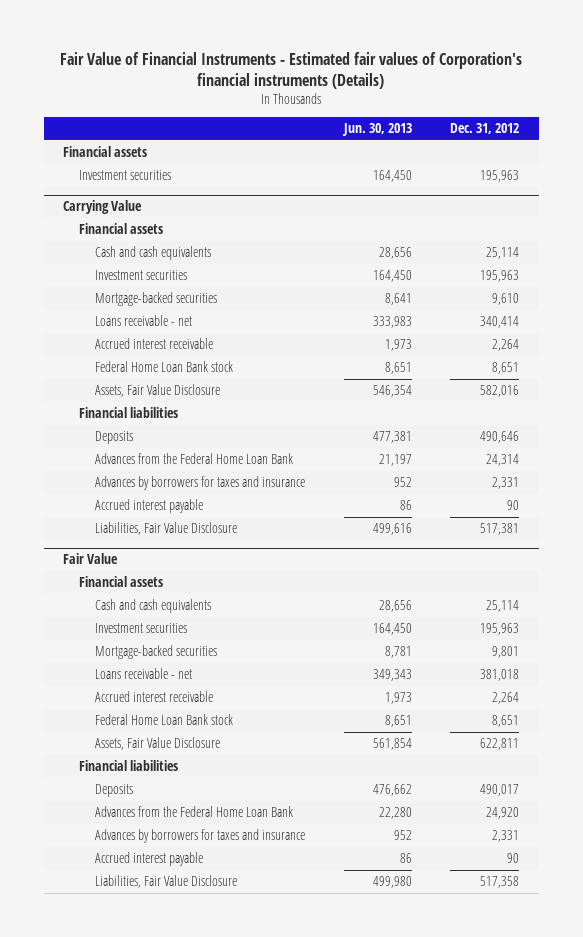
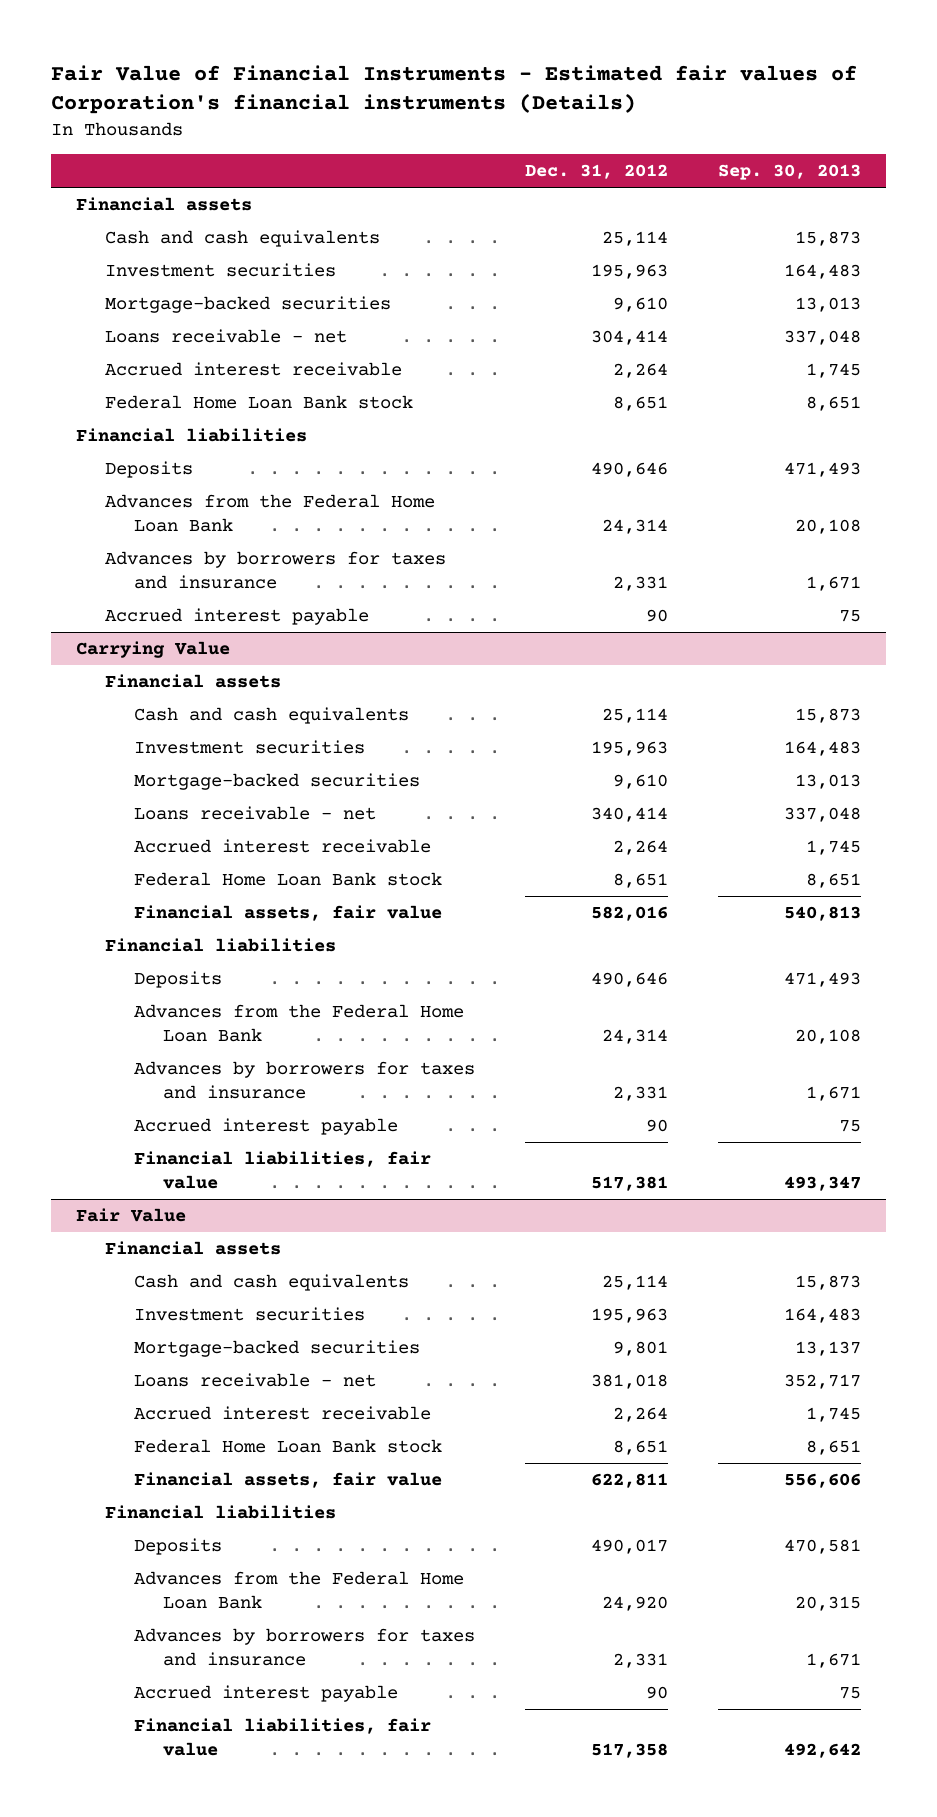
[341,123,412,137] Jun. 30, 2013 -> none
none -> [718,164,862,181] Sep. 30, 2013
none -> [104,230,380,248] Cash and cash equivalents
none -> [104,296,391,314] Mortgage-backed securities
none -> [104,329,347,344] Loans receivable - net
none -> [104,362,402,377] Accrued interest receivable
none -> [104,395,413,410] Federal Home Loan Bank stock
none -> [75,428,307,443] Financial liabilities
none -> [104,461,193,479] Deposits
none -> [104,494,435,533] Advances from the Federal Home Loan Bank
none -> [104,551,446,590] Advances by borrowers for taxes and insurance
none -> [104,608,369,626] Accrued interest payable
[94,384,220,398] Assets, Fair Value Disclosure -> [134,905,443,922] Financial assets, fair value
[94,522,237,536] Liabilities, Fair Value Disclosure -> [134,1151,432,1190] Financial liabilities, fair value
[94,737,220,751] Assets, Fair Value Disclosure -> [134,1472,443,1489] Financial assets, fair value
[94,875,237,889] Liabilities, Fair Value Disclosure -> [134,1718,432,1757] Financial liabilities, fair value

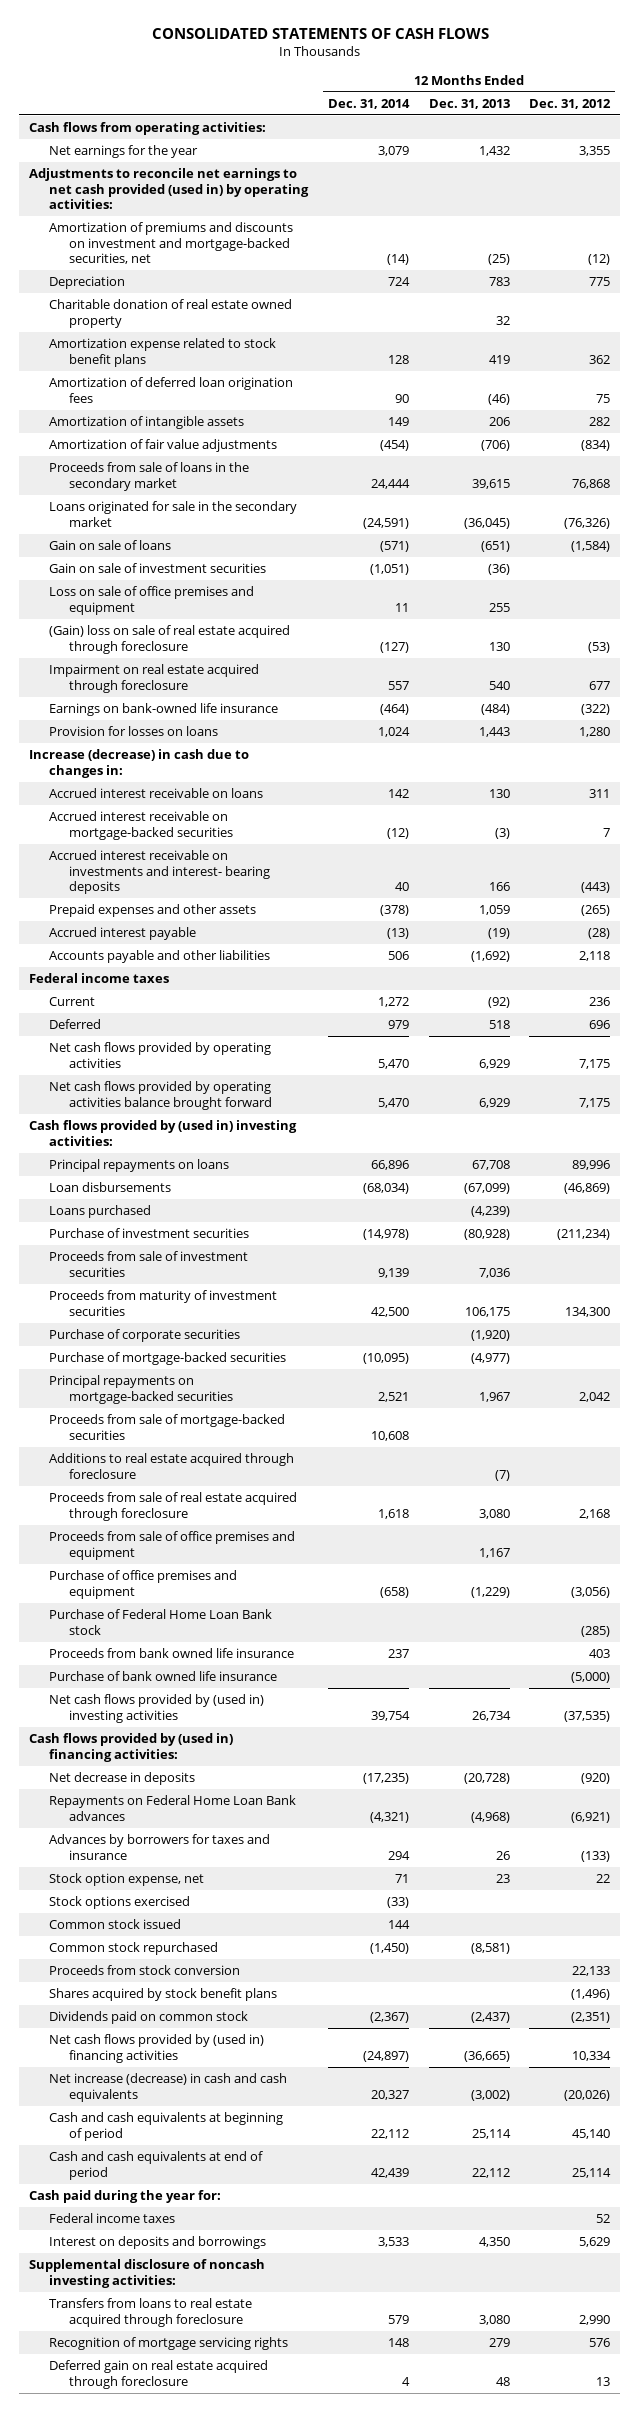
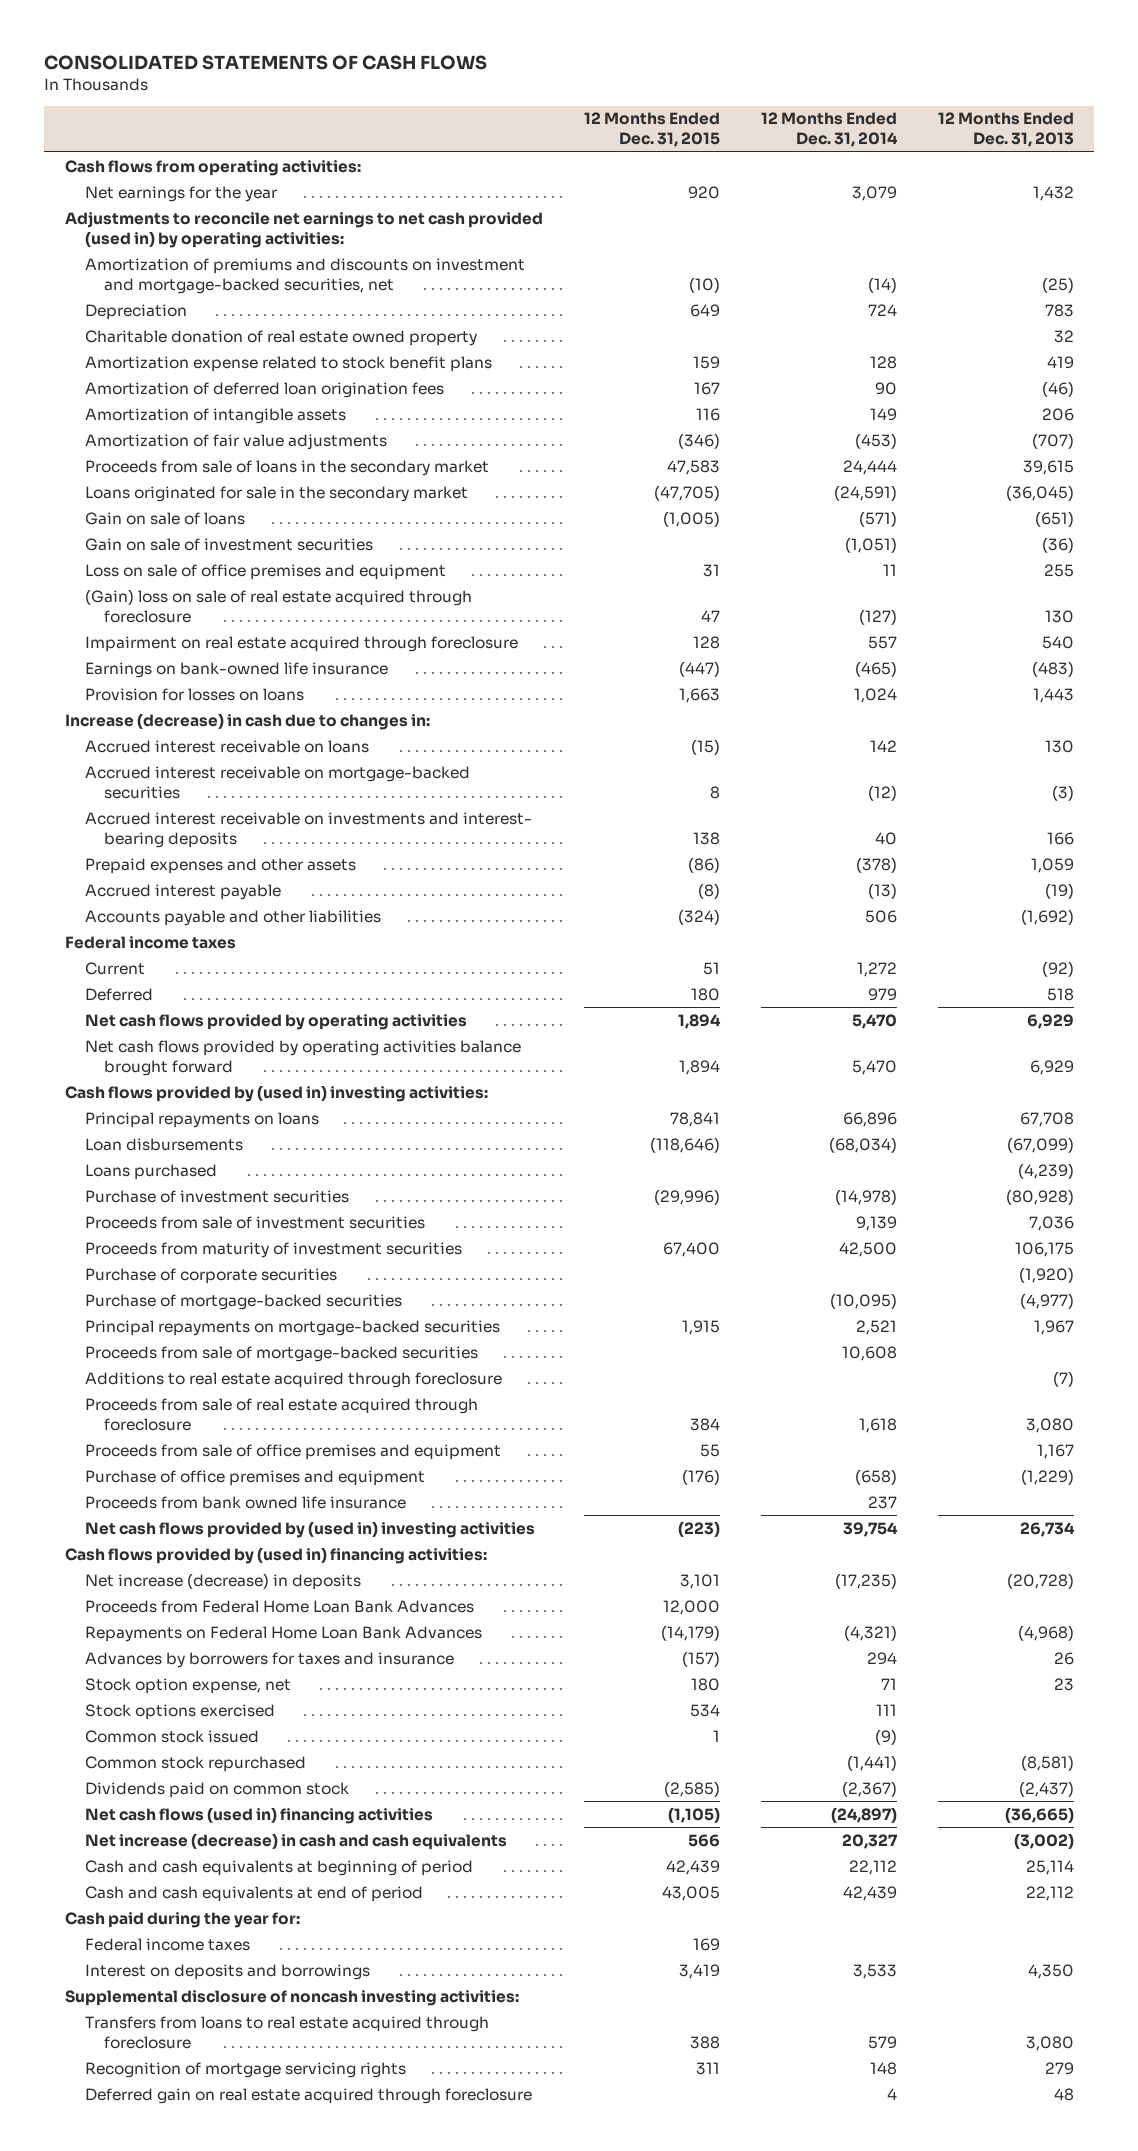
[529,98,612,109] Dec. 31, 2012 -> none
none -> [583,112,720,148] 12 Months Ended Dec. 31, 2015
[379,440,409,452] (454) -> [854,432,897,449] (453)
[480,440,510,452] (706) -> [1031,432,1074,449] (707)
[379,704,409,716] (464) -> [854,660,897,677] (465)
[480,704,510,716] (484) -> [1031,660,1074,677] (483)
[49,1609,273,1635] Purchase of Federal Home Loan Bank stock -> none
[49,1671,278,1682] Purchase of bank owned life insurance -> none
[49,1772,196,1786] Net decrease in deposits -> [84,1572,361,1590] Net increase (decrease) in deposits
none -> [84,1599,474,1613] Proceeds from Federal Home Loan Bank Advances
[49,1795,297,1821] Repayments on Federal Home Loan Bank advances -> [84,1625,482,1642] Repayments on Federal Home Loan Bank Advances
[49,1965,241,1976] Proceeds from stock conversion -> none
[49,1988,278,2002] Shares acquired by stock benefit plans -> none
[386,1897,409,1909] (33) -> [875,1703,897,1716] 111
[387,1920,410,1930] 144 -> [874,1728,897,1745] (9)
[369,1943,409,1955] (1,450) -> [846,1754,897,1771] (1,441)
[49,2034,265,2063] Net cash flows provided by (used in) financing activities -> [84,1806,433,1824] Net cash flows (used in) financing activities

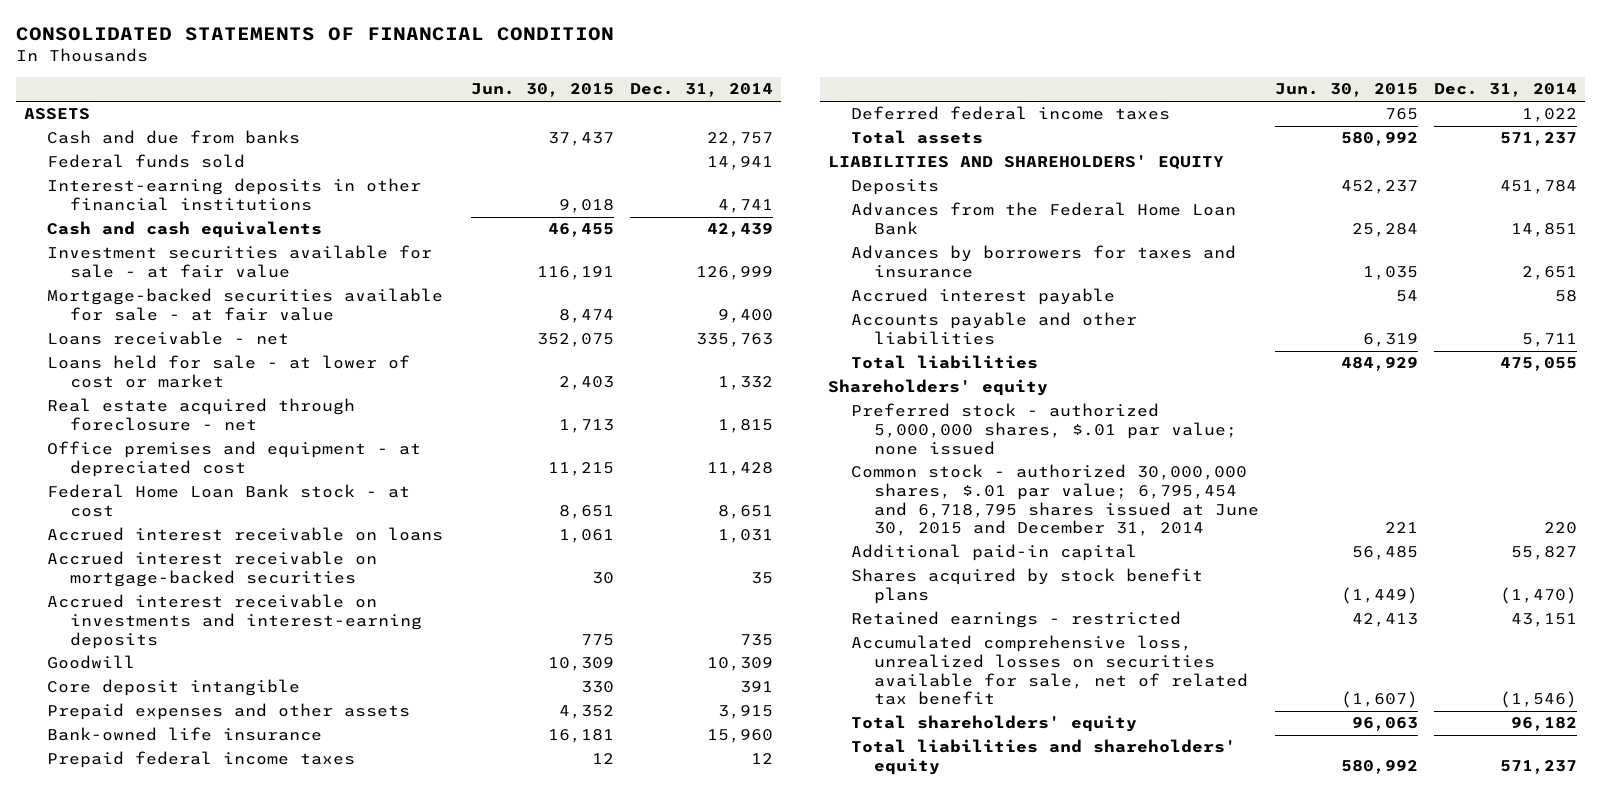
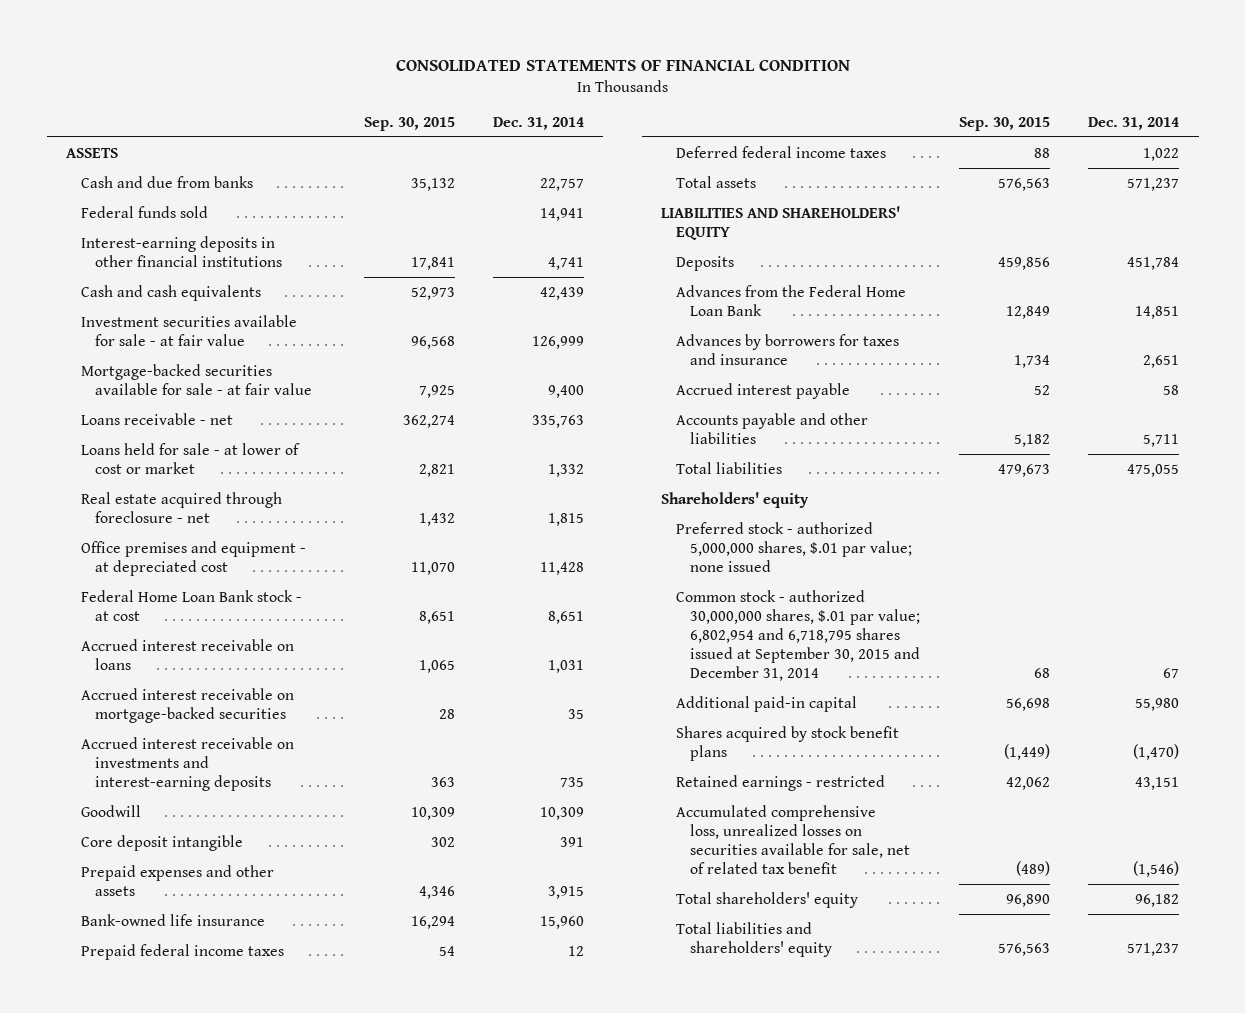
[471,83,615,98] Jun. 30, 2015 -> none
none -> [363,116,455,131] Sep. 30, 2015
[850,464,1260,537] Common stock - authorized 30,000,000 shares, $.01 par value; 6,795,454 and 6,718,795 shares issued at June 30, 2015 and December 31, 2014 -> [675,589,921,682] Common stock - authorized 30,000,000 shares, $.01 par value; 6,802,954 and 6,718,795 shares issued at September 30, 2015 and December 31, 2014
[1543,522,1577,535] 220 -> [1163,668,1180,679] 67
[1510,546,1577,561] 55,827 -> [1135,697,1180,711] 55,980

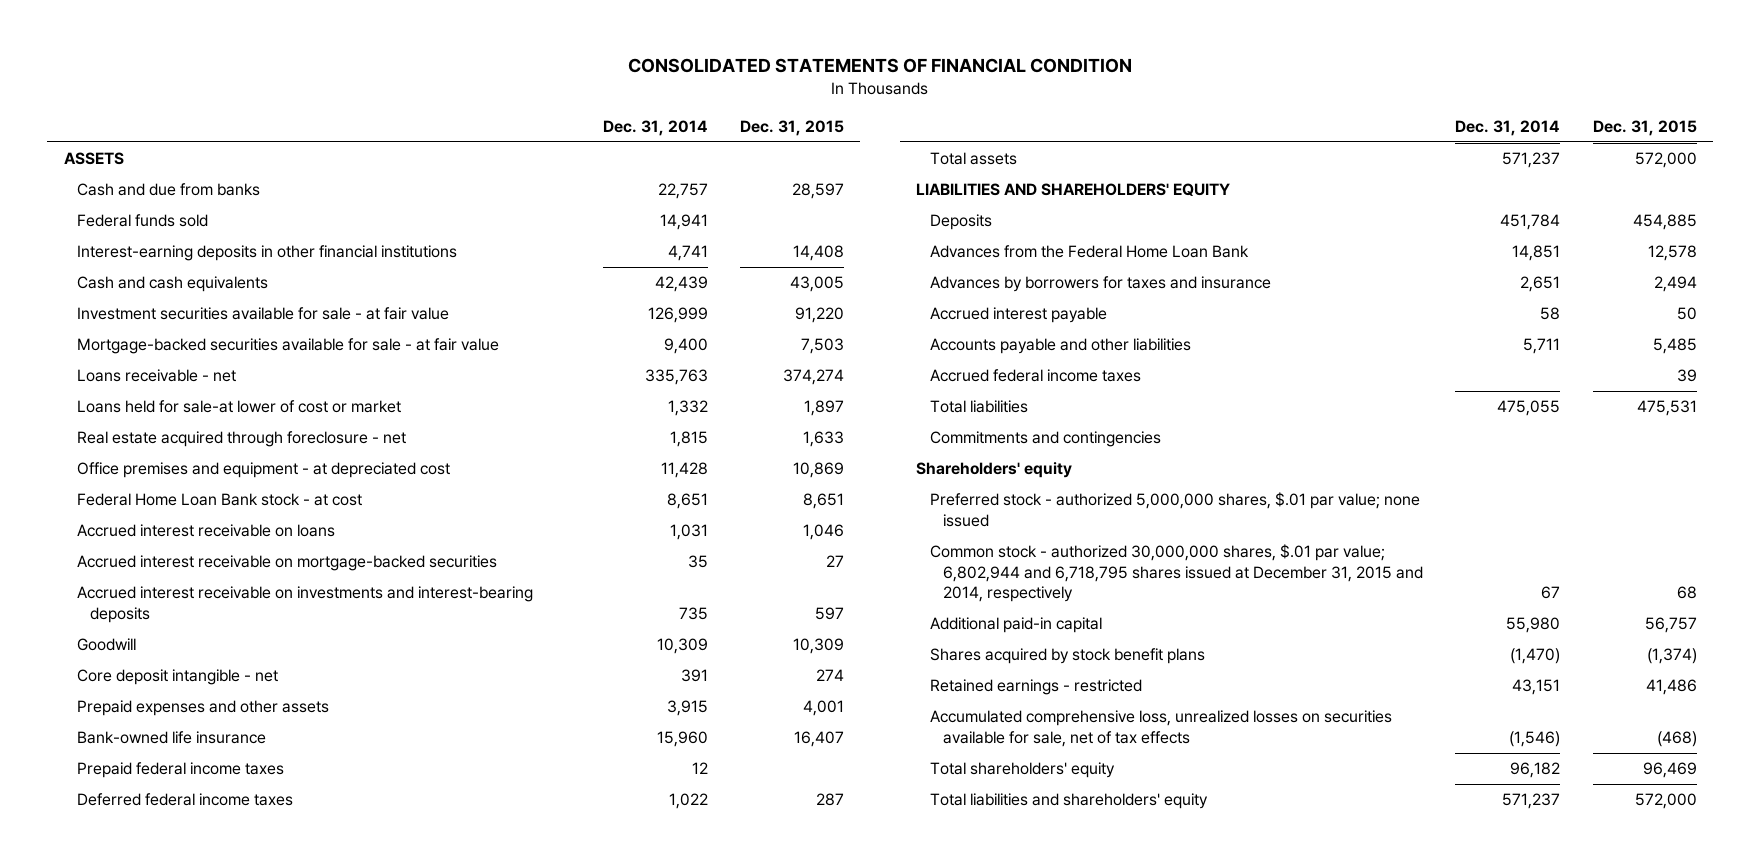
[363,116,455,131] Sep. 30, 2015 -> none
none -> [739,119,844,136] Dec. 31, 2015
[80,442,300,474] Loans held for sale - at lower of cost or market -> [76,400,401,414] Loans held for sale-at lower of cost or market
[80,736,294,791] Accrued interest receivable on investments and interest-earning deposits -> [76,586,533,623] Accrued interest receivable on investments and interest-bearing deposits
[80,834,243,851] Core deposit intangible -> [76,669,278,686] Core deposit intangible - net
none -> [929,369,1141,383] Accrued federal income taxes
none -> [929,431,1161,448] Commitments and contingencies
[675,589,921,682] Common stock - authorized 30,000,000 shares, $.01 par value; 6,802,954 and 6,718,795 shares issued at September 30, 2015 and December 31, 2014 -> [929,544,1424,602] Common stock - authorized 30,000,000 shares, $.01 par value; 6,802,944 and 6,718,795 shares issued at December 31, 2015 and 2014, respectively
[675,804,911,875] Accumulated comprehensive loss, unrealized losses on securities available for sale, net of related tax benefit -> [929,710,1392,747] Accumulated comprehensive loss, unrealized losses on securities available for sale, net of tax effects

